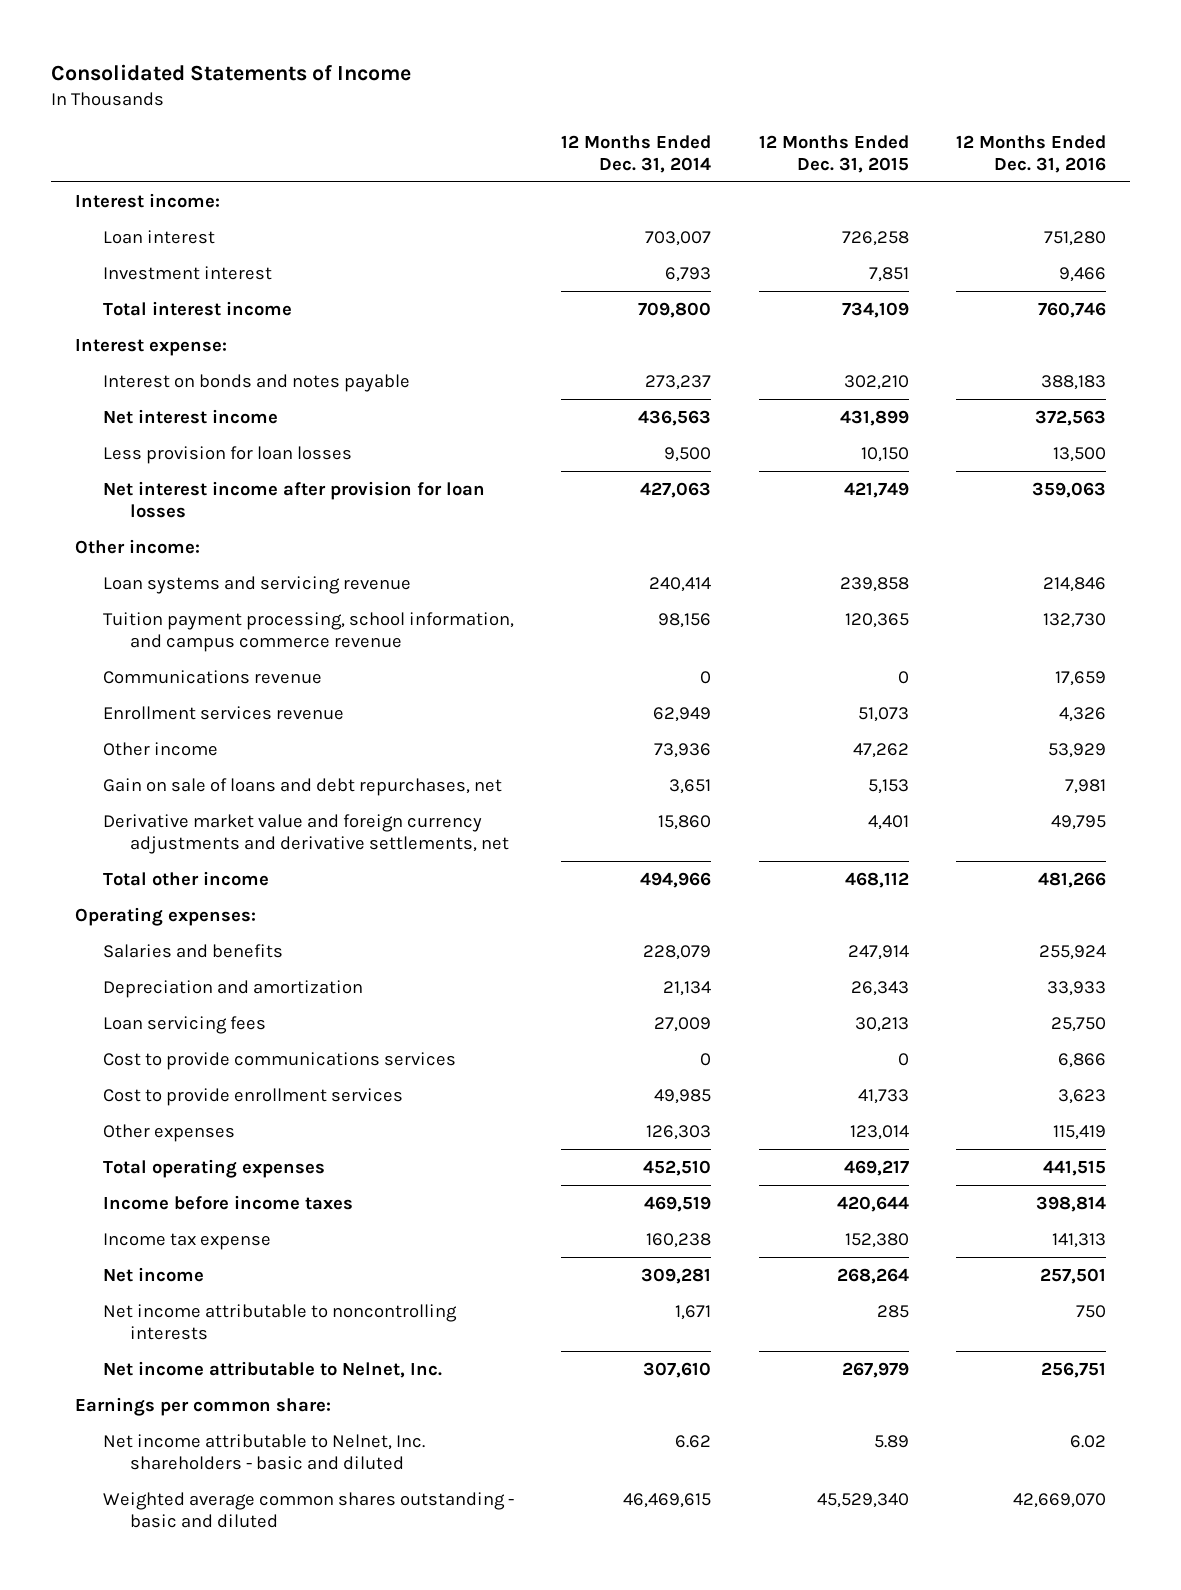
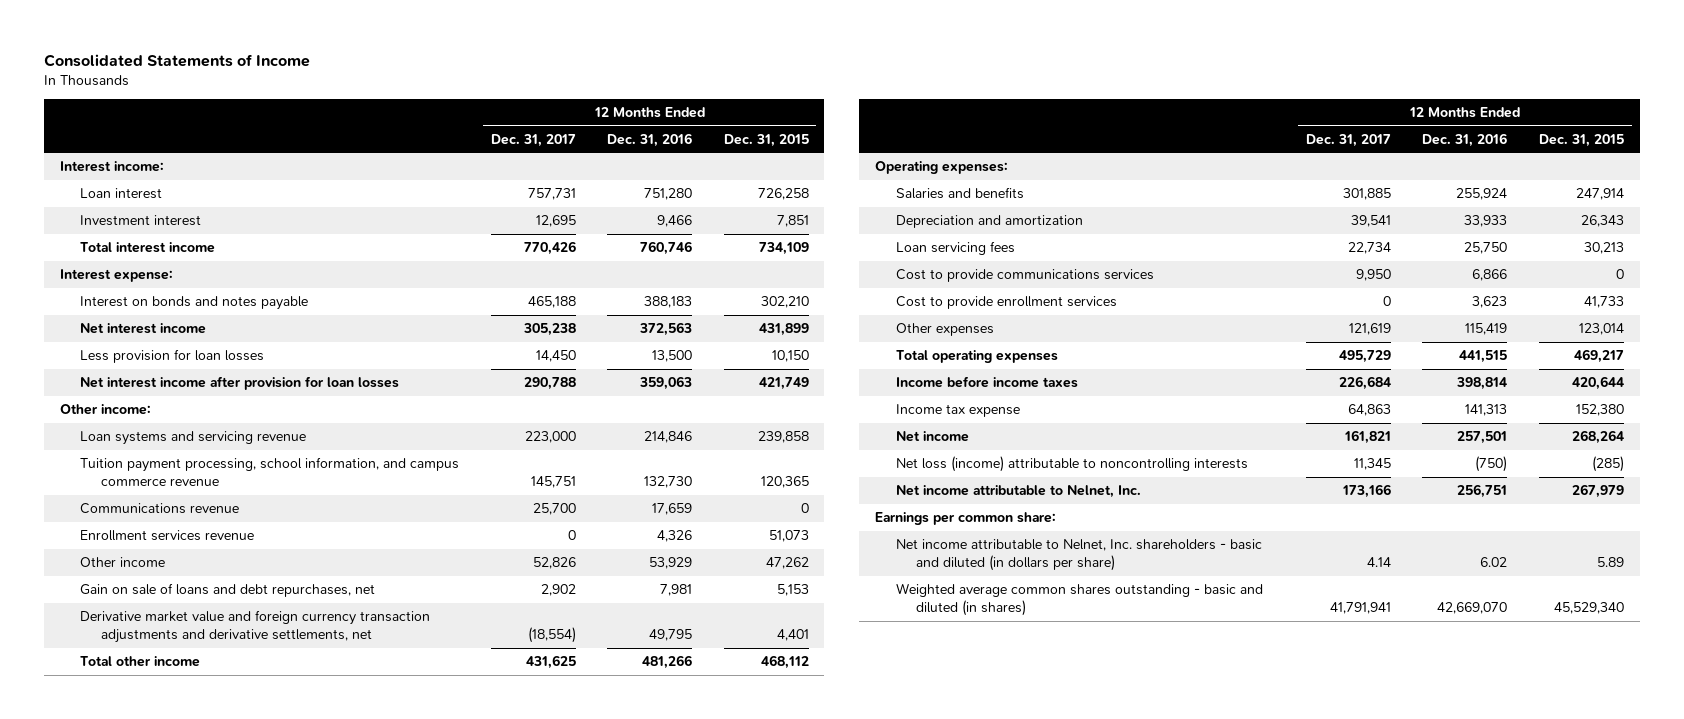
[561,134,712,173] 12 Months Ended Dec. 31, 2014 -> none
none -> [490,133,576,147] Dec. 31, 2017
[102,813,509,854] Derivative market value and foreign currency adjustments and derivative settlements, net -> [80,610,431,644] Derivative market value and foreign currency transaction adjustments and derivative settlements, net
[102,1303,457,1340] Net income attributable to noncontrolling interests -> [895,456,1248,473] Net loss (income) attributable to noncontrolling interests
[876,1304,909,1318] 285 -> [1591,456,1624,473] (285)
[1076,1304,1107,1318] 750 -> [1475,456,1508,473] (750)
[102,1433,425,1470] Net income attributable to Nelnet, Inc. shareholders - basic and diluted -> [895,539,1262,572] Net income attributable to Nelnet, Inc. shareholders - basic and diluted (in dollars per share)
[102,1491,514,1528] Weighted average common shares outstanding - basic and diluted -> [895,583,1263,617] Weighted average common shares outstanding - basic and diluted (in shares)

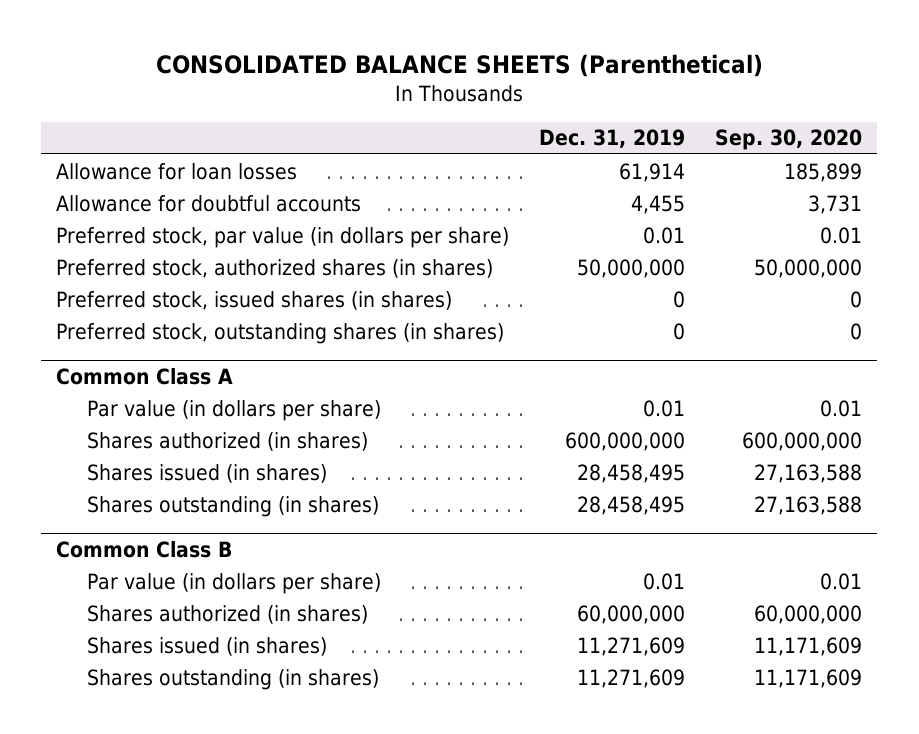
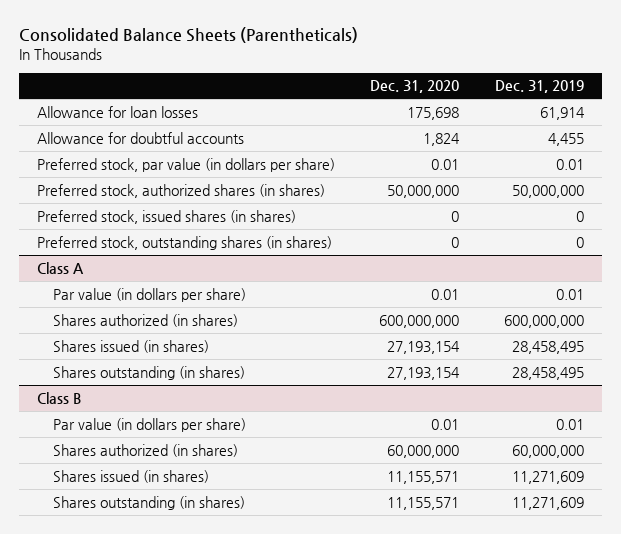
[156,54,764,78] CONSOLIDATED BALANCE SHEETS (Parenthetical) -> [18,27,358,44] Consolidated Balance Sheets (Parentheticals)
[715,129,863,151] Sep. 30, 2020 -> none
none -> [370,80,460,94] Dec. 31, 2020
[56,367,234,385] Common Class A -> [36,261,84,274] Class A
[56,540,233,558] Common Class B -> [36,391,81,404] Class B

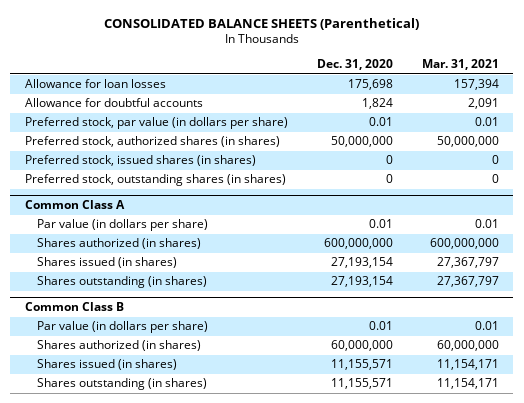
[18,27,358,44] Consolidated Balance Sheets (Parentheticals) -> [103,18,419,31] CONSOLIDATED BALANCE SHEETS (Parenthetical)
[494,80,584,94] Dec. 31, 2019 -> none
none -> [421,59,499,71] Mar. 31, 2021
[36,261,84,274] Class A -> [24,200,125,210] Common Class A
[36,391,81,404] Class B -> [24,302,124,312] Common Class B

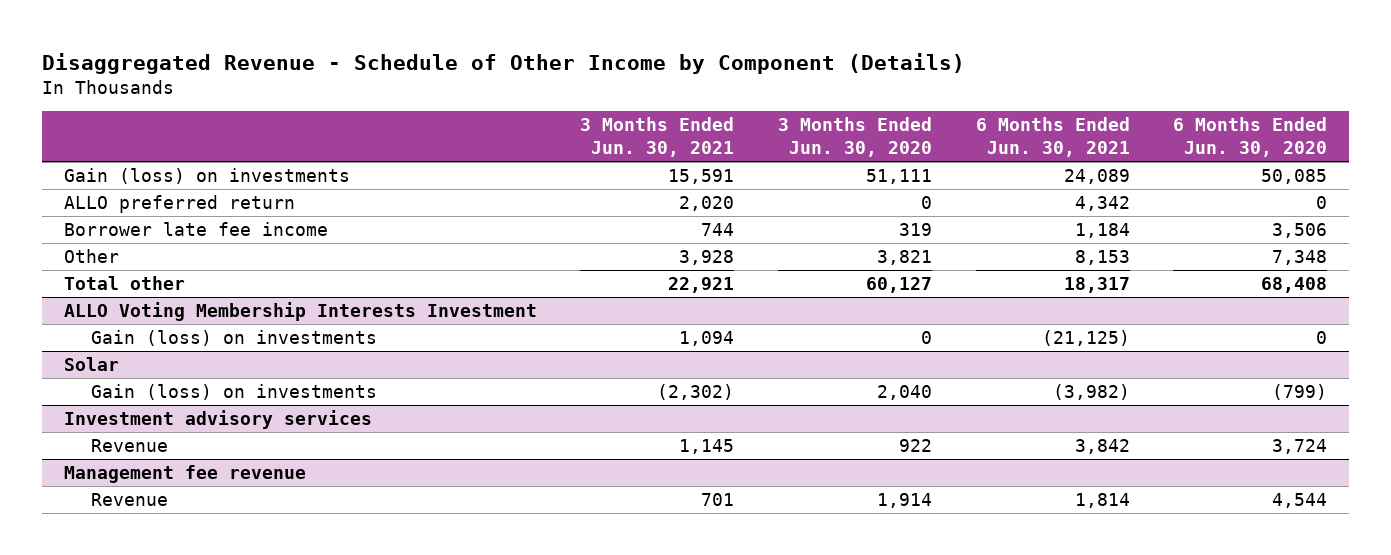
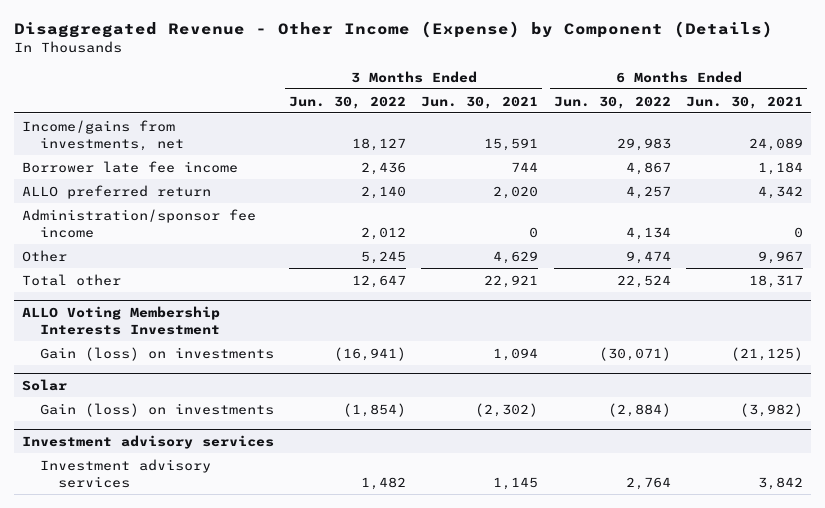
[41,52,965,74] Disaggregated Revenue - Schedule of Other Income by Component (Details) -> [13,21,773,39] Disaggregated Revenue - Other Income (Expense) by Component (Details)
[778,117,933,157] 3 Months Ended Jun. 30, 2020 -> none
[1173,117,1328,157] 6 Months Ended Jun. 30, 2020 -> none
none -> [288,95,406,109] Jun. 30, 2022
none -> [553,95,671,109] Jun. 30, 2022
[63,168,350,185] Gain (loss) on investments -> [21,119,184,151] Income/gains from investments, net
[63,195,295,214] ALLO preferred return -> [21,184,211,199] ALLO preferred return
none -> [21,208,256,238] Administration/sponsor fee income
[679,250,735,266] 3,928 -> [493,250,539,264] 4,629
[1074,250,1130,266] 8,153 -> [758,250,804,264] 9,967
[63,465,306,484] Management fee revenue -> none
[91,493,169,507] Revenue -> none
[91,439,169,453] Revenue -> [39,458,211,488] Investment advisory services

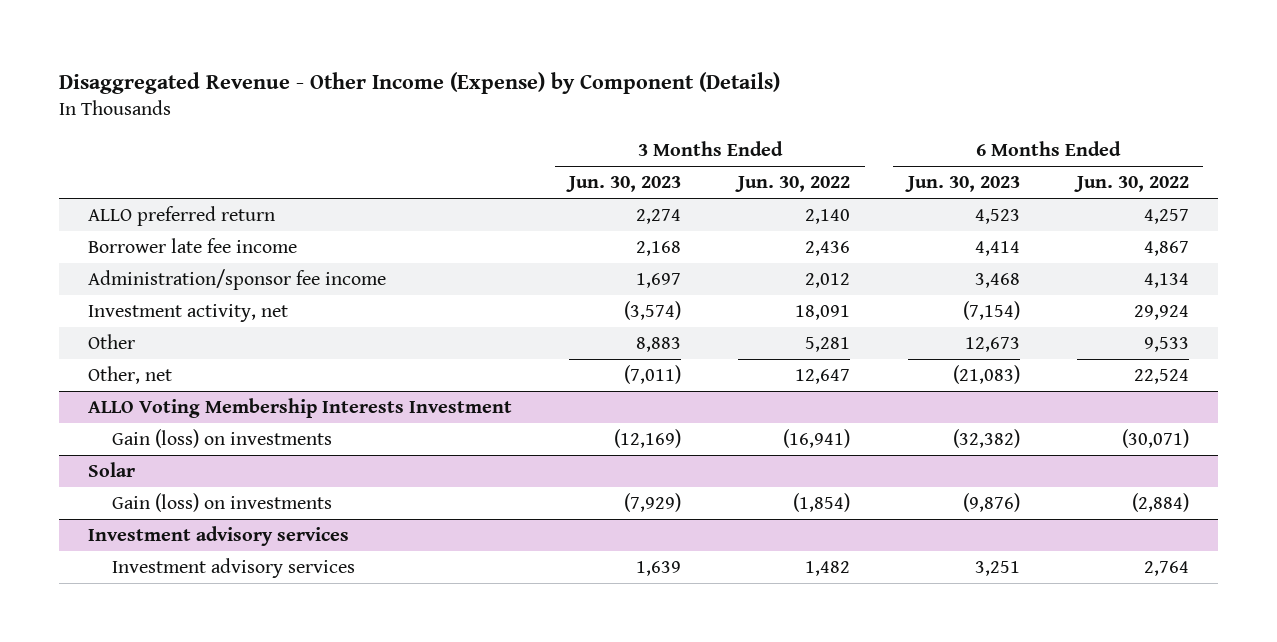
[421,95,539,109] Jun. 30, 2021 -> none
[686,95,804,109] Jun. 30, 2021 -> none
none -> [566,176,682,193] Jun. 30, 2023
none -> [904,176,1020,193] Jun. 30, 2023
[21,119,184,151] Income/gains from investments, net -> none
[21,160,238,173] Borrower late fee income -> [87,237,297,253] Borrower late fee income
none -> [87,303,288,322] Investment activity, net
[360,250,406,264] 5,245 -> [805,336,851,352] 5,281
[625,250,671,264] 9,474 -> [1143,336,1189,352] 9,533
[21,273,121,286] Total other -> [87,365,172,384] Other, net

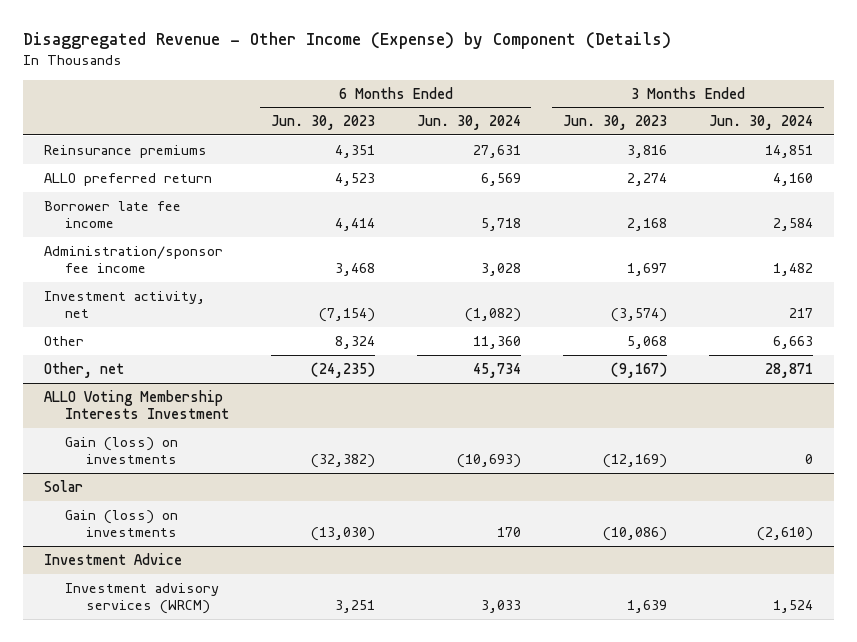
[735,176,851,193] Jun. 30, 2022 -> none
[1073,176,1189,193] Jun. 30, 2022 -> none
none -> [416,115,521,131] Jun. 30, 2024
none -> [709,115,814,131] Jun. 30, 2024
none -> [43,144,207,158] Reinsurance premiums
[636,336,682,352] 8,883 -> [626,335,667,349] 5,068
[964,336,1020,352] 12,673 -> [334,335,375,349] 8,324
[624,364,682,384] (7,011) -> [610,361,667,378] (9,167)
[952,364,1020,384] (21,083) -> [310,361,375,378] (24,235)
[624,492,682,512] (7,929) -> [602,527,667,542] (10,086)
[962,492,1020,512] (9,876) -> [310,527,375,542] (13,030)
[87,525,349,546] Investment advisory services -> [43,552,182,565] Investment Advice
[112,557,356,578] Investment advisory services -> [64,582,219,615] Investment advisory services (WRCM)

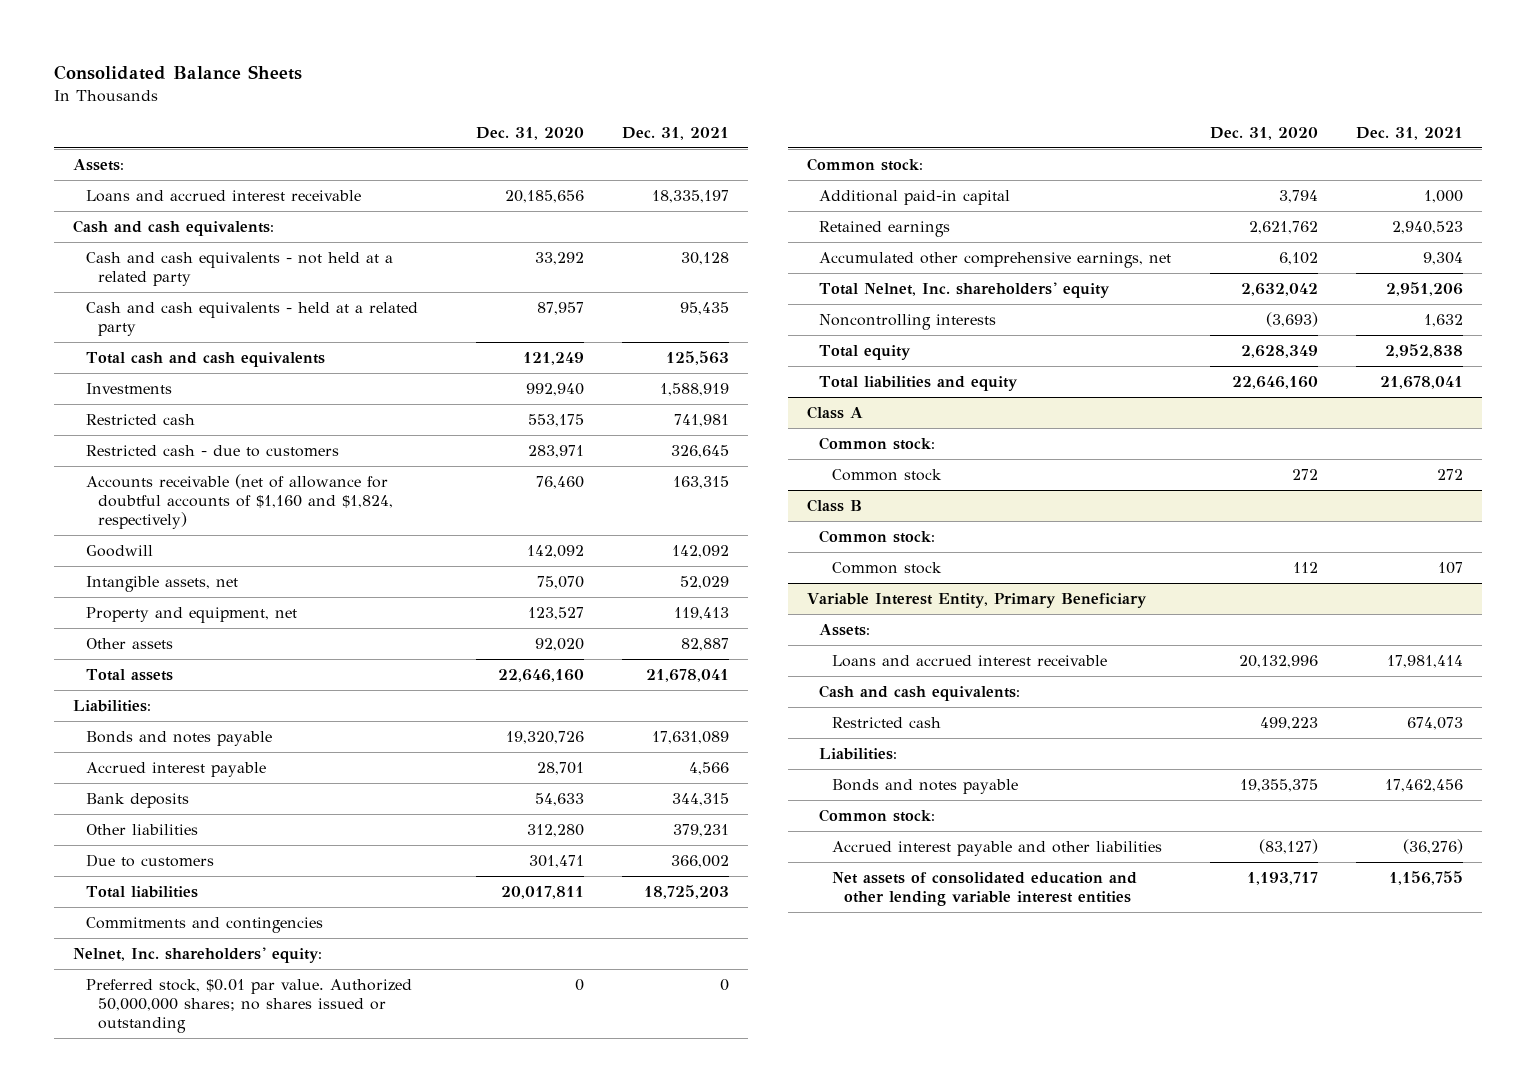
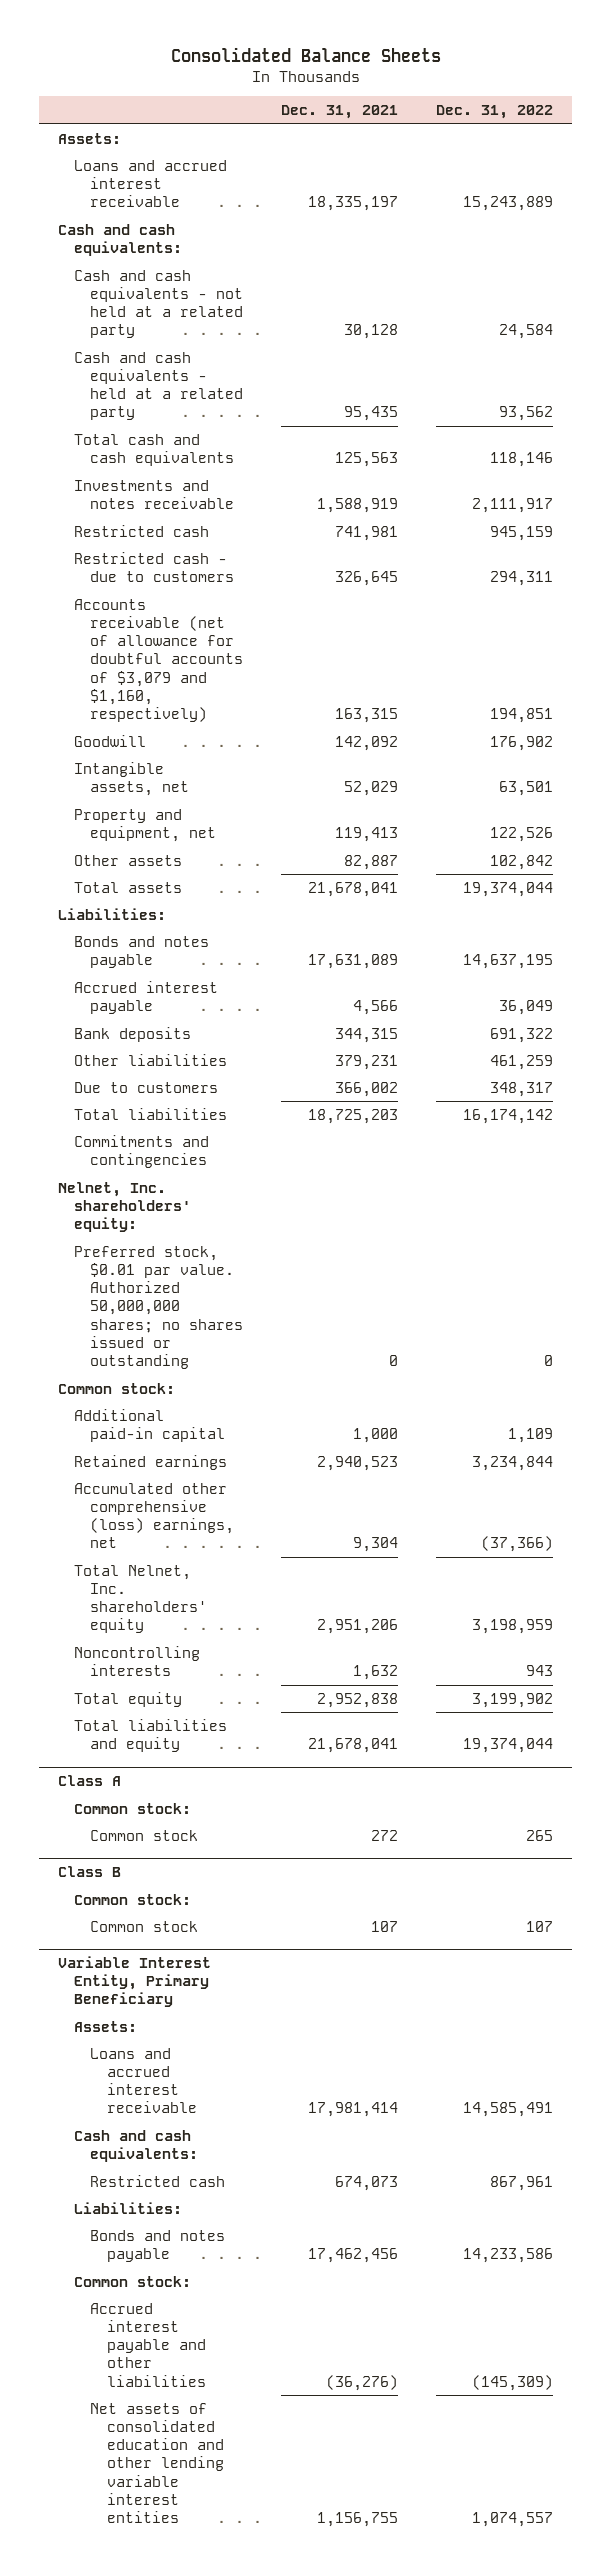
[475,126,584,140] Dec. 31, 2020 -> none
none -> [436,105,554,120] Dec. 31, 2022
[85,383,172,395] Investments -> [74,479,235,510] Investments and notes receivable
[85,474,393,530] Accounts receivable (net of allowance for doubtful accounts of $1,160 and $1,824, respectively) -> [74,598,244,722] Accounts receivable (net of allowance for doubtful accounts of $3,079 and $1,160, respectively)
[819,252,1172,269] Accumulated other comprehensive earnings, net -> [74,1482,235,1549] Accumulated other comprehensive (loss) earnings, net

